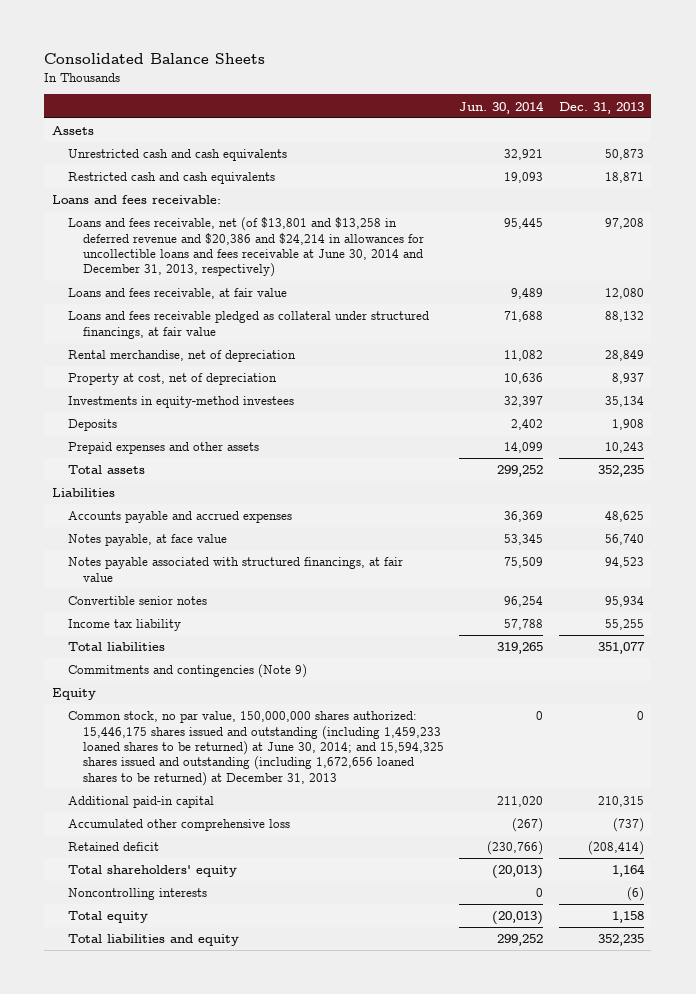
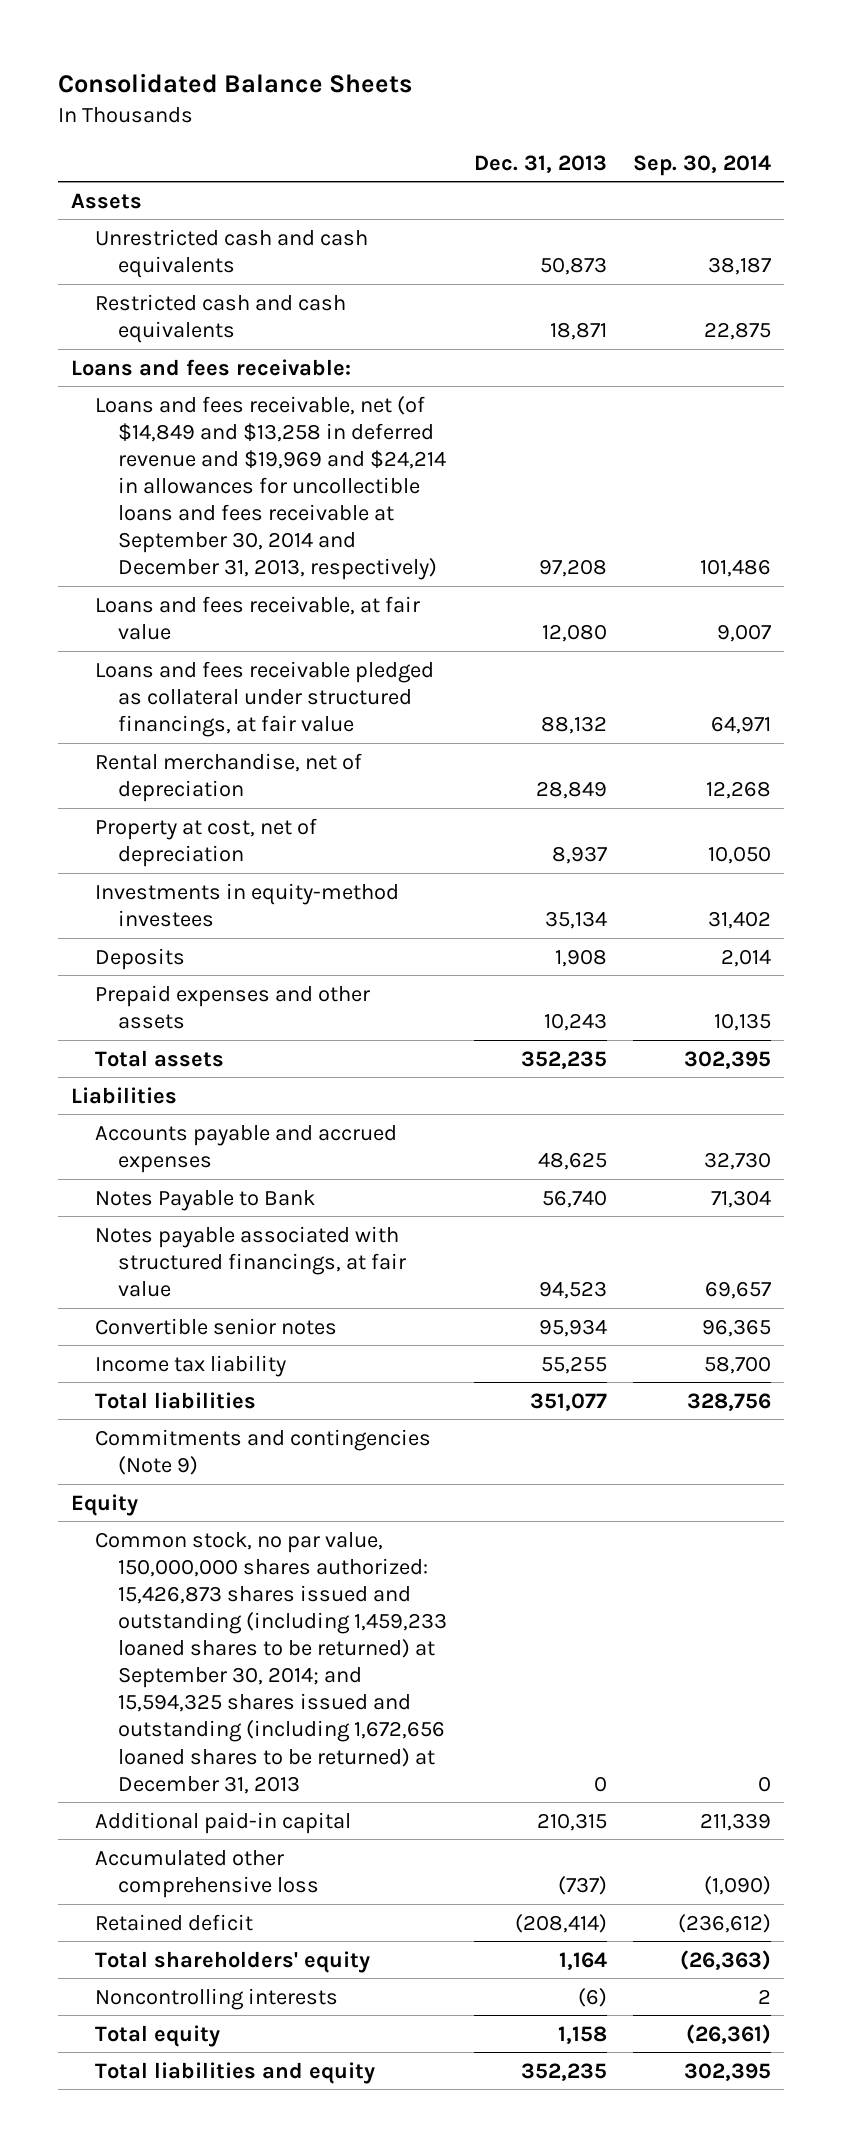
[459,100,545,114] Jun. 30, 2014 -> none
none -> [632,154,771,176] Sep. 30, 2014
[67,217,425,278] Loans and fees receivable, net (of $13,801 and $13,258 in deferred revenue and $20,386 and $24,214 in allowances for uncollectible loans and fees receivable at June 30, 2014 and December 31, 2013, respectively) -> [94,395,447,581] Loans and fees receivable, net (of $14,849 and $13,258 in deferred revenue and $19,969 and $24,214 in allowances for uncollectible loans and fees receivable at September 30, 2014 and December 31, 2013, respectively)
[67,534,227,547] Notes payable, at face value -> [94,1189,315,1211] Notes Payable to Bank
[67,711,445,786] Common stock, no par value, 150,000,000 shares authorized: 15,446,175 shares issued and outstanding (including 1,459,233 loaned shares to be returned) at June 30, 2014; and 15,594,325 shares issued and outstanding (including 1,672,656 loaned shares to be returned) at December 31, 2013 -> [94,1531,448,1794] Common stock, no par value, 150,000,000 shares authorized: 15,426,873 shares issued and outstanding (including 1,459,233 loaned shares to be returned) at September 30, 2014; and 15,594,325 shares issued and outstanding (including 1,672,656 loaned shares to be returned) at December 31, 2013

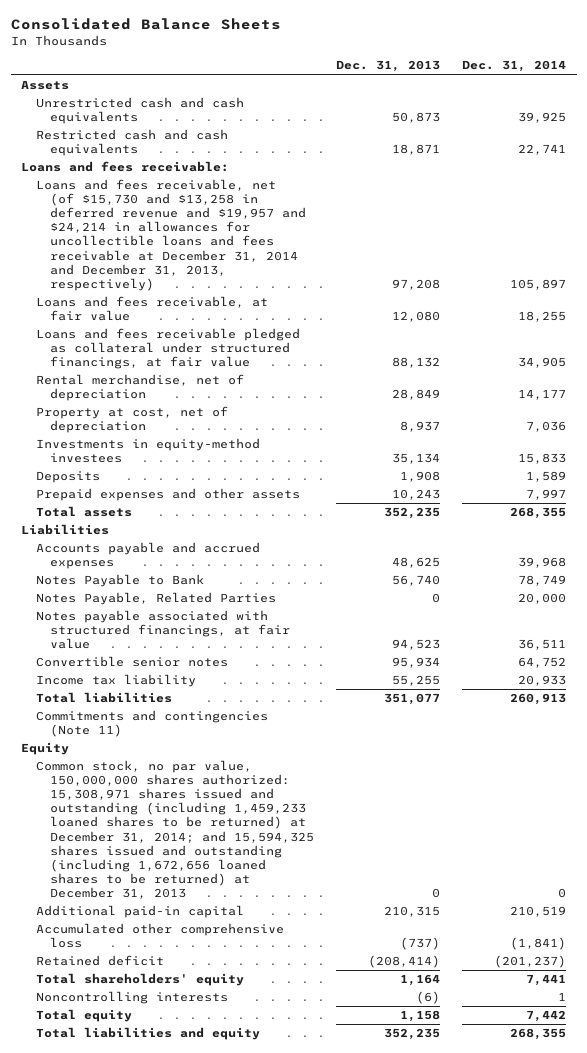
[632,154,771,176] Sep. 30, 2014 -> none
none -> [461,60,566,73] Dec. 31, 2014
[94,395,447,581] Loans and fees receivable, net (of $14,849 and $13,258 in deferred revenue and $19,969 and $24,214 in allowances for uncollectible loans and fees receivable at September 30, 2014 and December 31, 2013, respectively) -> [35,179,307,291] Loans and fees receivable, net (of $15,730 and $13,258 in deferred revenue and $19,957 and $24,214 in allowances for uncollectible loans and fees receivable at December 31, 2014 and December 31, 2013, respectively)
none -> [35,592,276,606] Notes Payable, Related Parties
[94,1428,431,1475] Commitments and contingencies (Note 9) -> [35,710,268,738] Commitments and contingencies (Note 11)
[94,1531,448,1794] Common stock, no par value, 150,000,000 shares authorized: 15,426,873 shares issued and outstanding (including 1,459,233 loaned shares to be returned) at September 30, 2014; and 15,594,325 shares issued and outstanding (including 1,672,656 loaned shares to be returned) at December 31, 2013 -> [35,760,315,899] Common stock, no par value, 150,000,000 shares authorized: 15,308,971 shares issued and outstanding (including 1,459,233 loaned shares to be returned) at December 31, 2014; and 15,594,325 shares issued and outstanding (including 1,672,656 loaned shares to be returned) at December 31, 2013

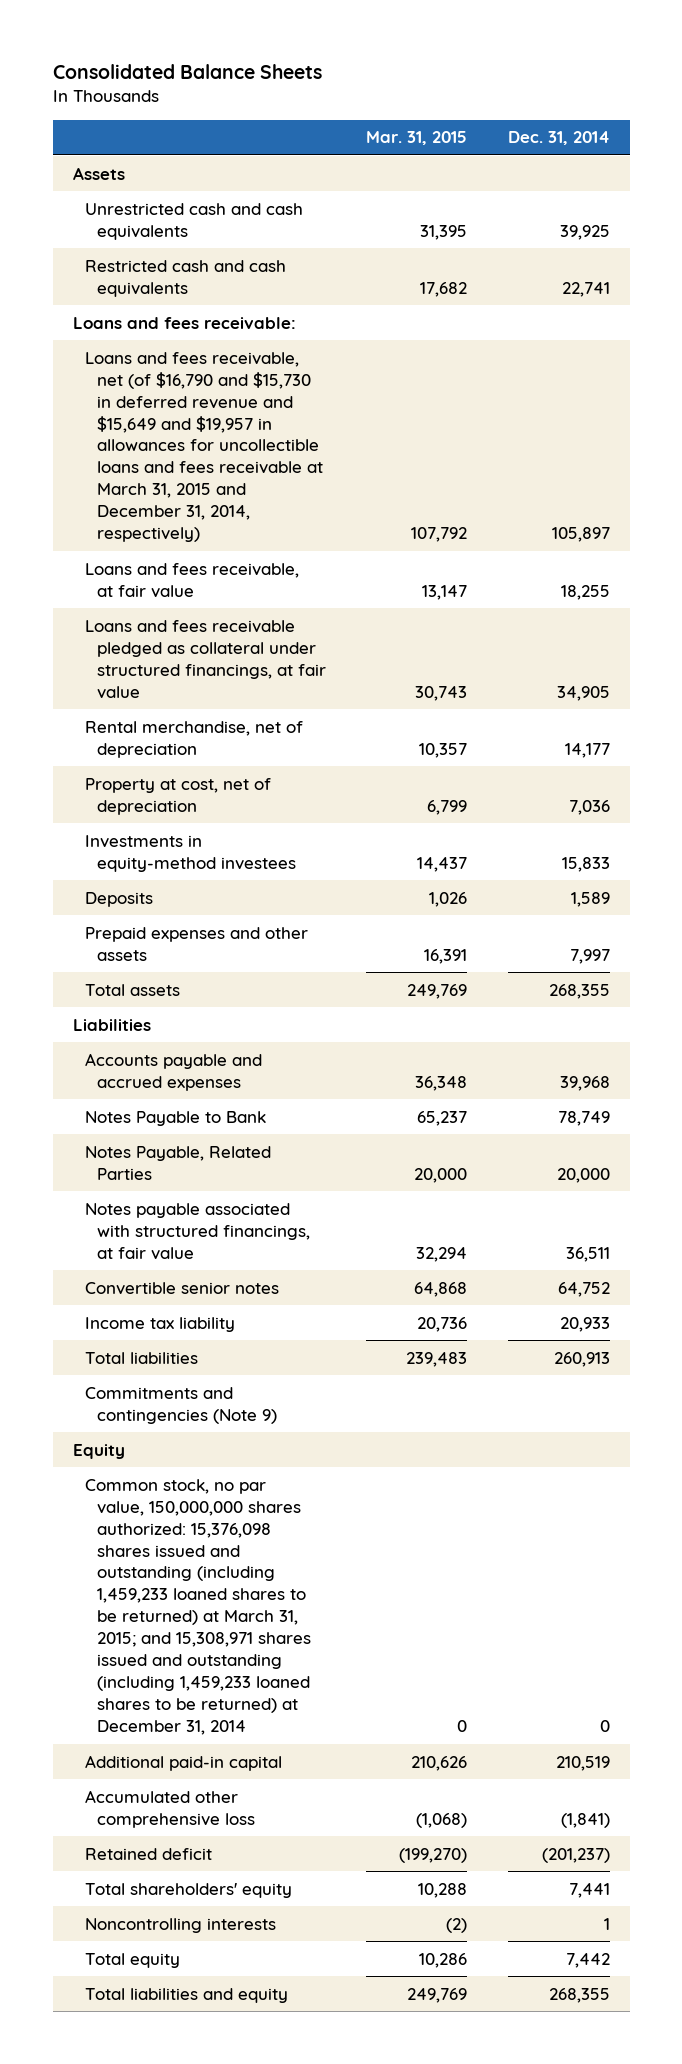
[335,60,440,73] Dec. 31, 2013 -> none
none -> [366,131,468,146] Mar. 31, 2015
[35,179,307,291] Loans and fees receivable, net (of $15,730 and $13,258 in deferred revenue and $19,957 and $24,214 in allowances for uncollectible loans and fees receivable at December 31, 2014 and December 31, 2013, respectively) -> [85,351,324,543] Loans and fees receivable, net (of $16,790 and $15,730 in deferred revenue and $15,649 and $19,957 in allowances for uncollectible loans and fees receivable at March 31, 2015 and December 31, 2014, respectively)
[35,710,268,738] Commitments and contingencies (Note 11) -> [85,1386,278,1424] Commitments and contingencies (Note 9)
[35,760,315,899] Common stock, no par value, 150,000,000 shares authorized: 15,308,971 shares issued and outstanding (including 1,459,233 loaned shares to be returned) at December 31, 2014; and 15,594,325 shares issued and outstanding (including 1,672,656 loaned shares to be returned) at December 31, 2013 -> [85,1478,312,1736] Common stock, no par value, 150,000,000 shares authorized: 15,376,098 shares issued and outstanding (including 1,459,233 loaned shares to be returned) at March 31, 2015; and 15,308,971 shares issued and outstanding (including 1,459,233 loaned shares to be returned) at December 31, 2014

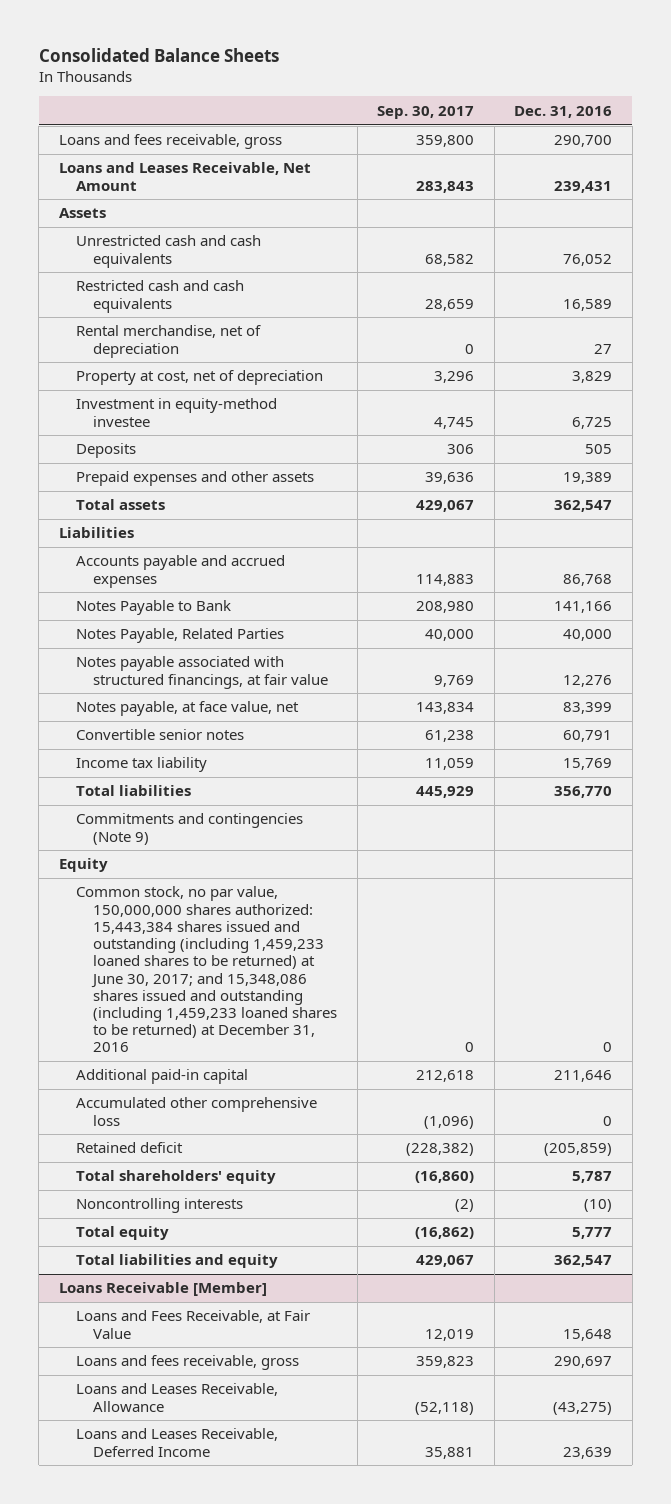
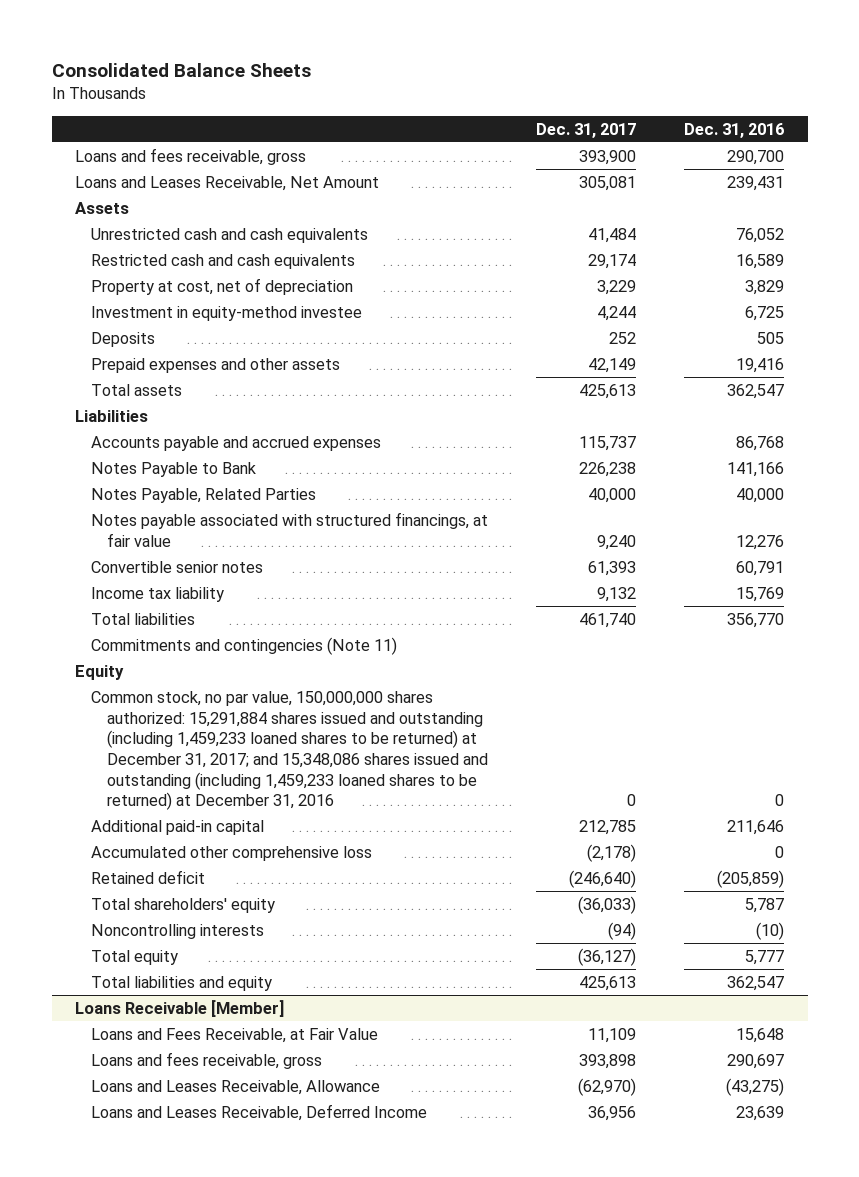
[377,105,475,119] Sep. 30, 2017 -> none
none -> [536,122,637,138] Dec. 31, 2017
[76,325,262,358] Rental merchandise, net of depreciation -> none
[563,472,613,485] 19,389 -> [735,357,784,373] 19,416
[76,701,300,717] Notes payable, at face value, net -> none
[76,813,304,845] Commitments and contingencies (Note 9) -> [91,636,398,655] Commitments and contingencies (Note 11)
[76,886,338,1053] Common stock, no par value, 150,000,000 shares authorized: 15,443,384 shares issued and outstanding (including 1,459,233 loaned shares to be returned) at June 30, 2017; and 15,348,086 shares issued and outstanding (including 1,459,233 loaned shares to be returned) at December 31, 2016 -> [91,690,489,811] Common stock, no par value, 150,000,000 shares authorized: 15,291,884 shares issued and outstanding (including 1,459,233 loaned shares to be returned) at December 31, 2017; and 15,348,086 shares issued and outstanding (including 1,459,233 loaned shares to be returned) at December 31, 2016

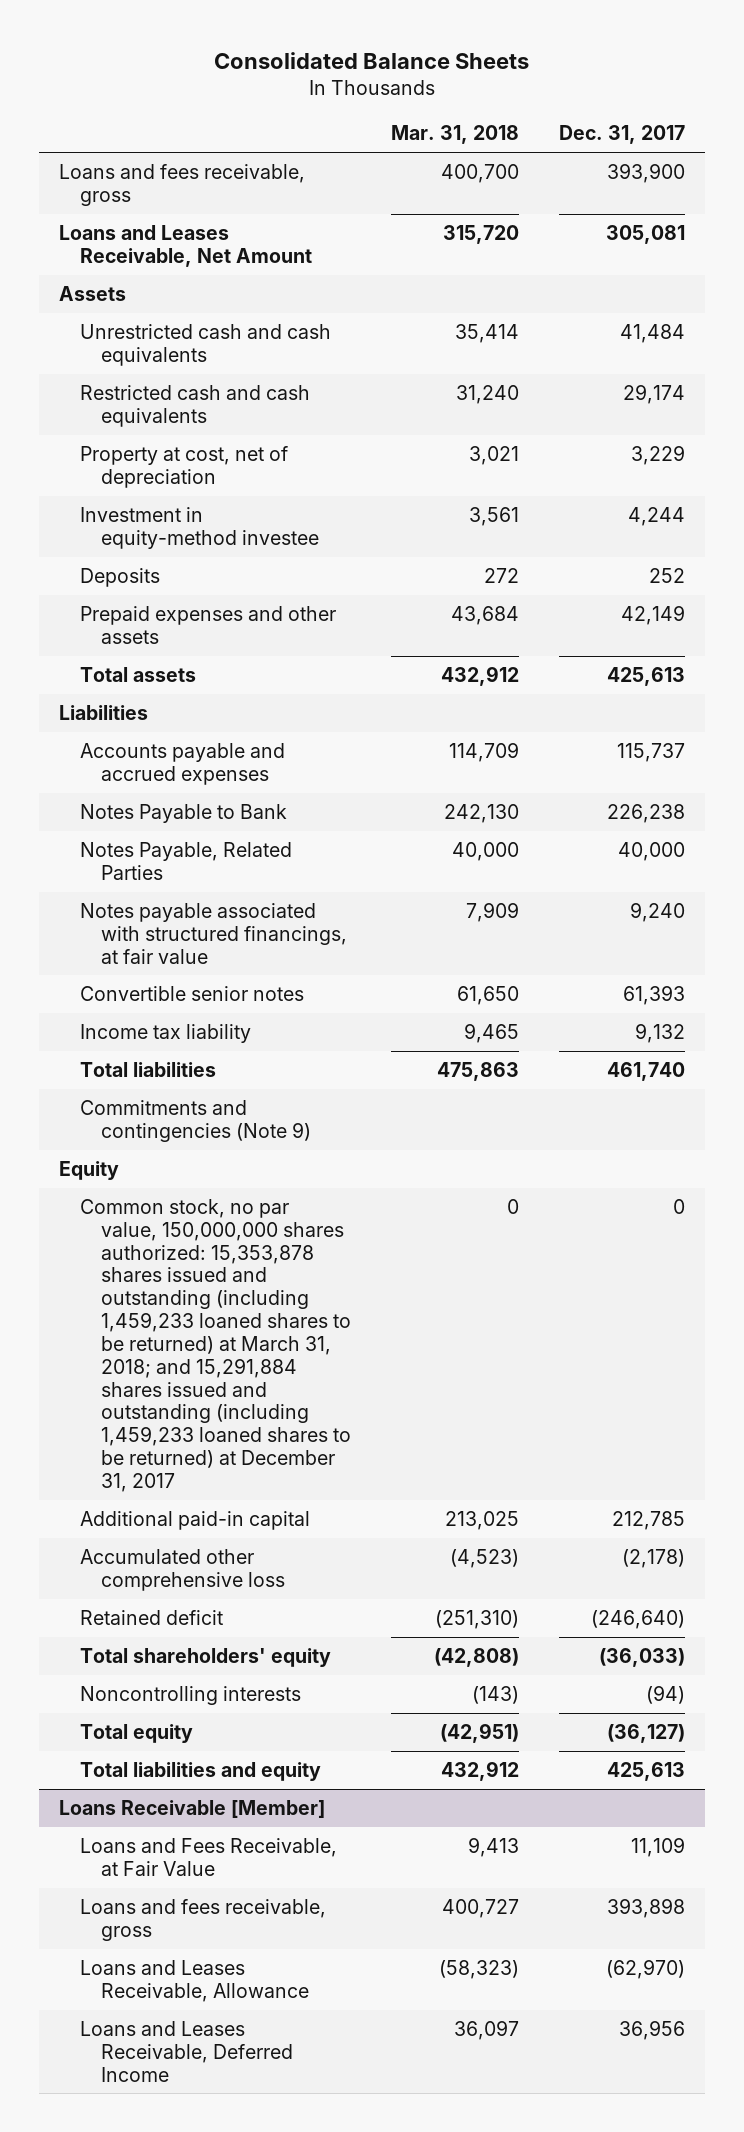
[683,122,784,138] Dec. 31, 2016 -> none
none -> [391,125,520,145] Mar. 31, 2018
[91,636,398,655] Commitments and contingencies (Note 11) -> [80,1099,312,1142] Commitments and contingencies (Note 9)
[91,690,489,811] Common stock, no par value, 150,000,000 shares authorized: 15,291,884 shares issued and outstanding (including 1,459,233 loaned shares to be returned) at December 31, 2017; and 15,348,086 shares issued and outstanding (including 1,459,233 loaned shares to be returned) at December 31, 2016 -> [80,1198,352,1492] Common stock, no par value, 150,000,000 shares authorized: 15,353,878 shares issued and outstanding (including 1,459,233 loaned shares to be returned) at March 31, 2018; and 15,291,884 shares issued and outstanding (including 1,459,233 loaned shares to be returned) at December 31, 2017

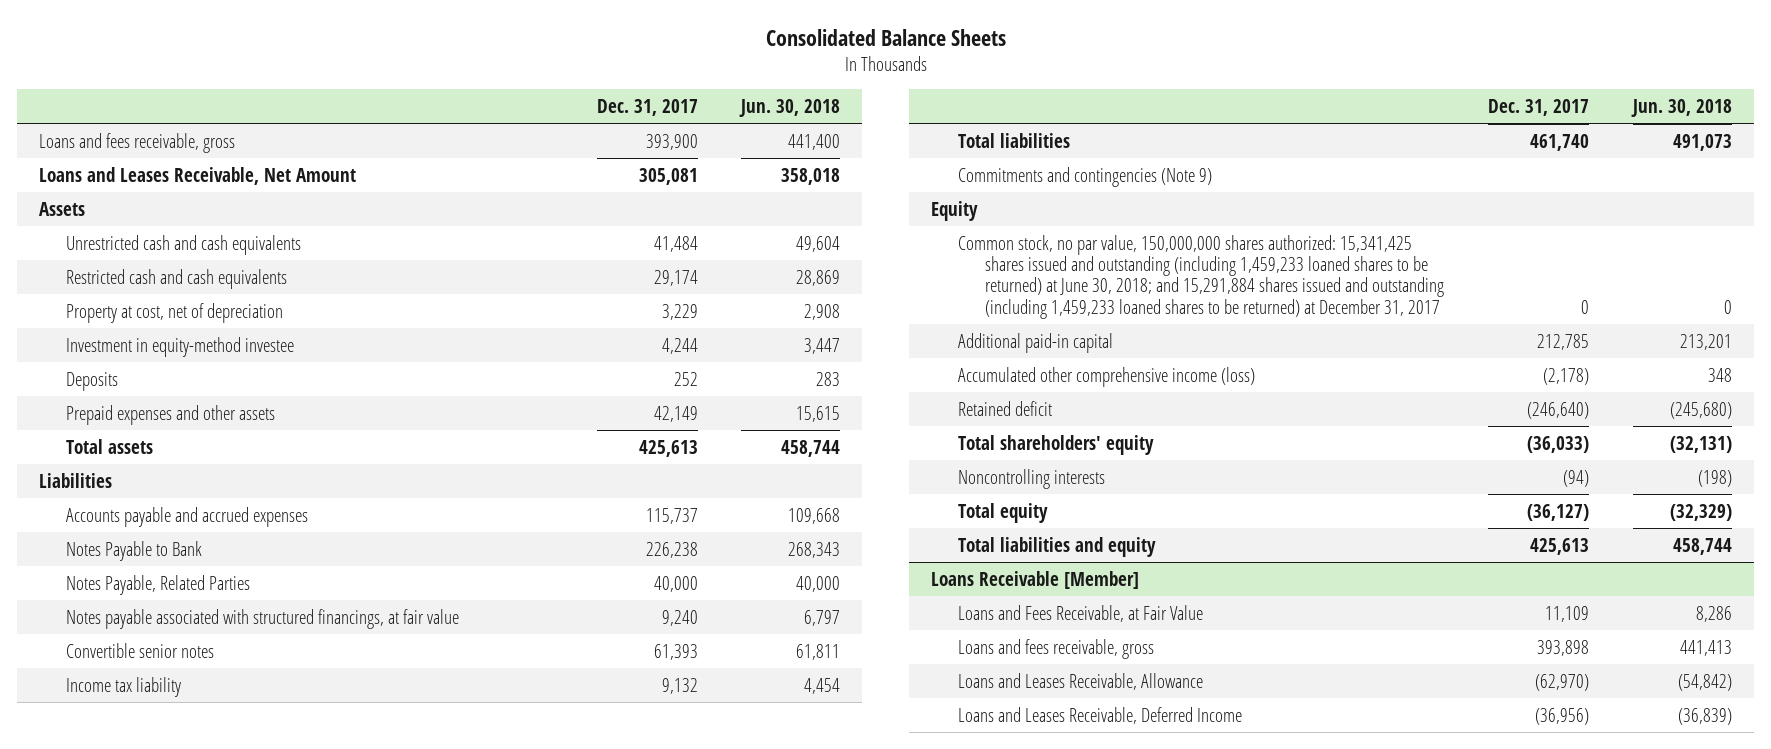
[391,125,520,145] Mar. 31, 2018 -> none
none -> [739,98,841,117] Jun. 30, 2018
[80,1198,352,1492] Common stock, no par value, 150,000,000 shares authorized: 15,353,878 shares issued and outstanding (including 1,459,233 loaned shares to be returned) at March 31, 2018; and 15,291,884 shares issued and outstanding (including 1,459,233 loaned shares to be returned) at December 31, 2017 -> [957,234,1445,319] Common stock, no par value, 150,000,000 shares authorized: 15,341,425 shares issued and outstanding (including 1,459,233 loaned shares to be returned) at June 30, 2018; and 15,291,884 shares issued and outstanding (including 1,459,233 loaned shares to be returned) at December 31, 2017
[80,1548,286,1591] Accumulated other comprehensive loss -> [957,366,1255,387] Accumulated other comprehensive income (loss)
[619,2019,686,2040] 36,956 -> [1535,707,1590,725] (36,956)

